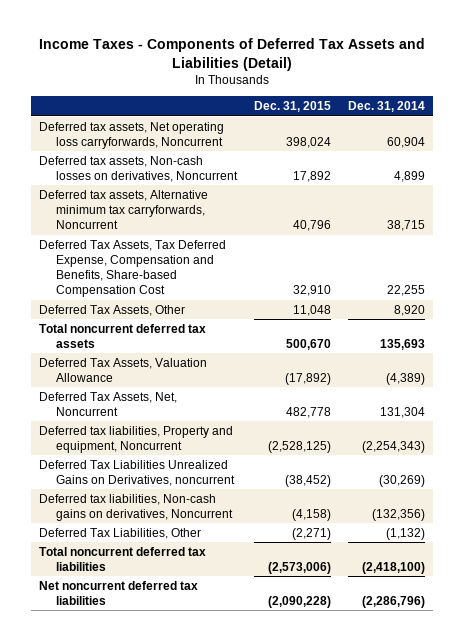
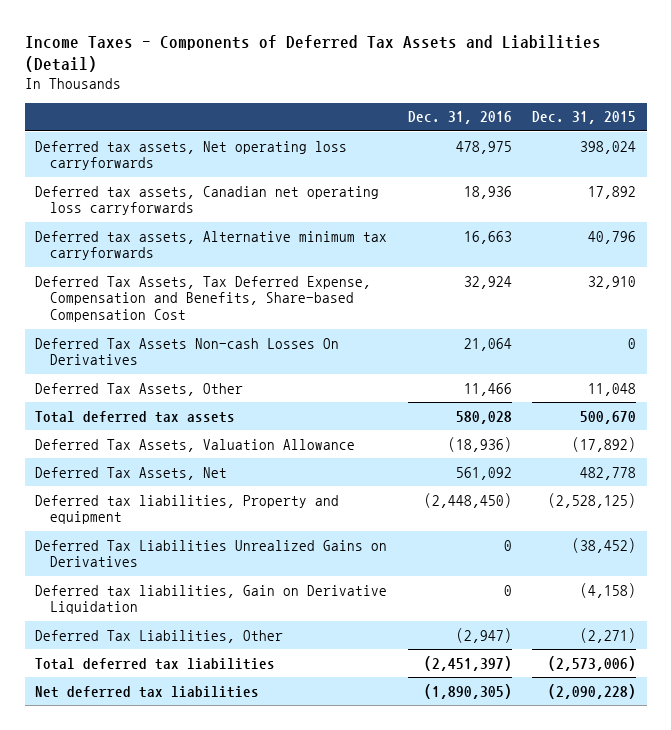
[347,101,425,113] Dec. 31, 2014 -> none
none -> [407,111,512,125] Dec. 31, 2016
[39,121,225,149] Deferred tax assets, Net operating loss carryforwards, Noncurrent -> [35,140,348,171] Deferred tax assets, Net operating loss carryforwards
[39,155,238,182] Deferred tax assets, Non-cash losses on derivatives, Noncurrent -> [35,185,380,216] Deferred tax assets, Canadian net operating loss carryforwards
[39,189,209,230] Deferred tax assets, Alternative minimum tax carryforwards, Noncurrent -> [35,230,388,261] Deferred tax assets, Alternative minimum tax carryforwards
none -> [35,337,340,366] Deferred Tax Assets Non-cash Losses On Derivatives
[39,323,207,348] Total noncurrent deferred tax assets -> [35,410,236,423] Total deferred tax assets
[39,391,178,416] Deferred Tax Assets, Net, Noncurrent -> [35,466,228,480] Deferred Tax Assets, Net
[39,425,234,453] Deferred tax liabilities, Property and equipment, Noncurrent -> [35,494,340,525] Deferred tax liabilities, Property and equipment
[39,459,235,486] Deferred Tax Liabilities Unrealized Gains on Derivatives, noncurrent -> [35,539,388,568] Deferred Tax Liabilities Unrealized Gains on Derivatives
[39,493,233,521] Deferred tax liabilities, Non-cash gains on derivatives, Noncurrent -> [35,584,388,615] Deferred tax liabilities, Gain on Derivative Liquidation
[39,546,207,571] Total noncurrent deferred tax liabilities -> [35,657,276,670] Total deferred tax liabilities
[39,580,199,605] Net noncurrent deferred tax liabilities -> [35,685,260,698] Net deferred tax liabilities

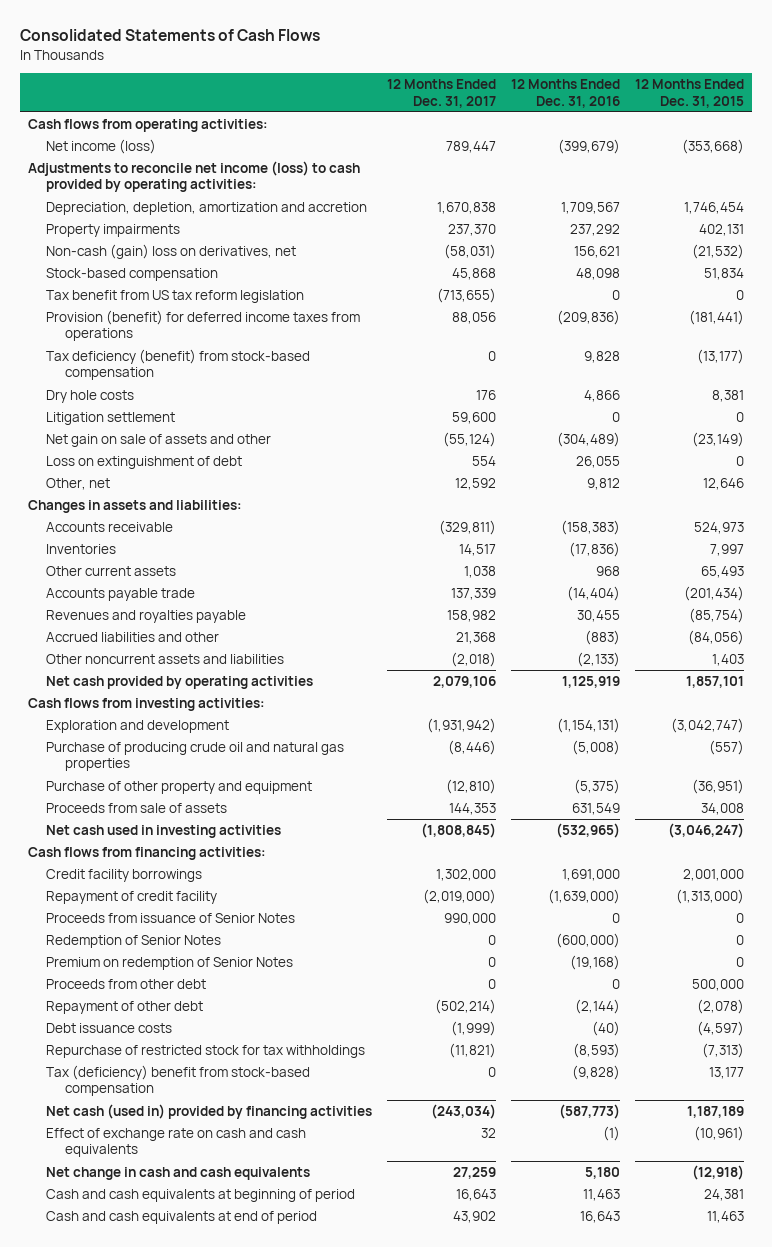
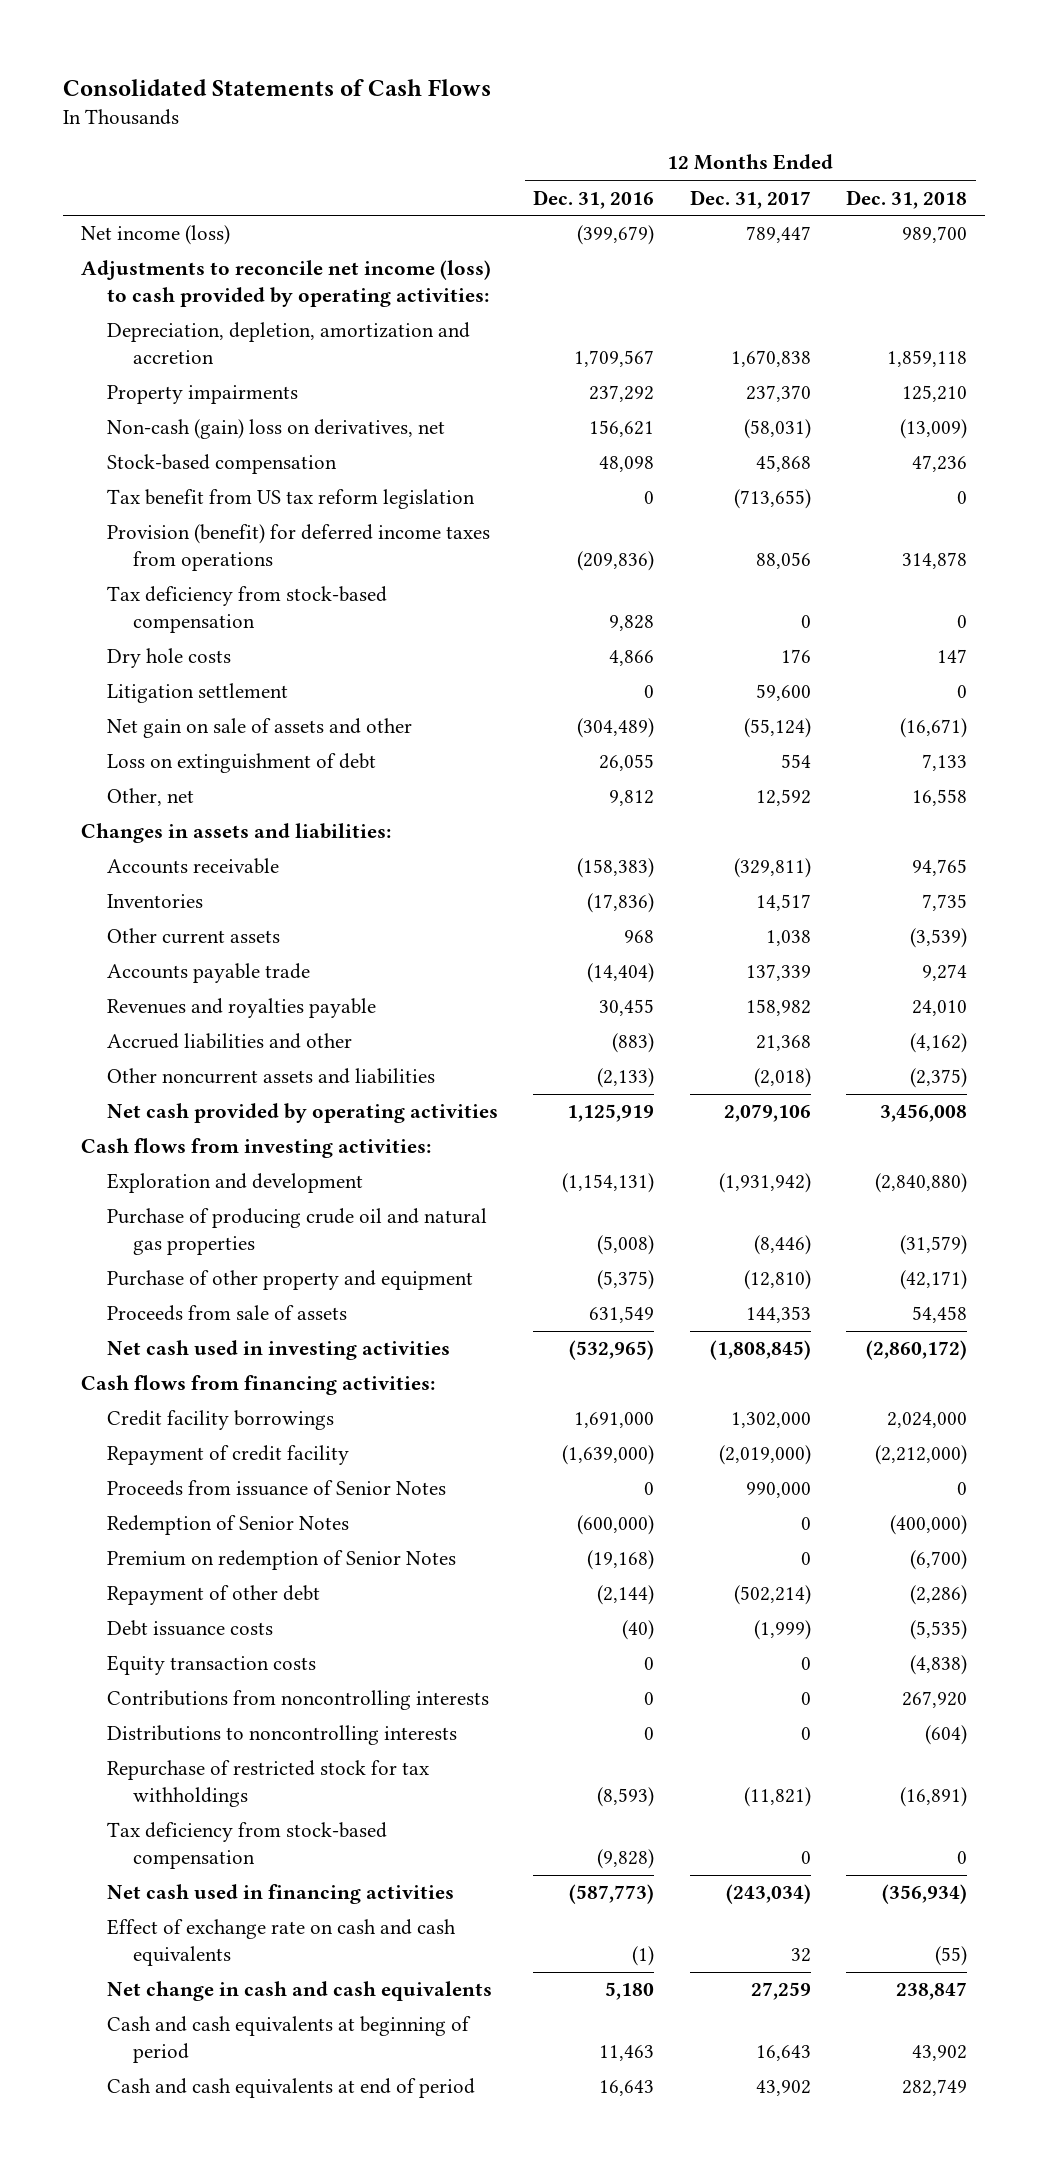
[635,79,745,108] 12 Months Ended Dec. 31, 2015 -> none
none -> [846,189,968,209] Dec. 31, 2018
[27,118,268,132] Cash flows from operating activities: -> none
[46,348,311,381] Tax deficiency (benefit) from stock-based compensation -> [107,586,388,633] Tax deficiency from stock-based compensation
[46,978,207,989] Proceeds from other debt -> none
none -> [107,1655,317,1676] Equity transaction costs
none -> [107,1690,490,1711] Contributions from noncontrolling interests
none -> [107,1725,458,1746] Distributions to noncontrolling interests
[46,1064,311,1097] Tax (deficiency) benefit from stock-based compensation -> [107,1822,388,1869] Tax deficiency from stock-based compensation
[46,1103,373,1119] Net cash (used in) provided by financing activities -> [107,1884,455,1905] Net cash used in financing activities

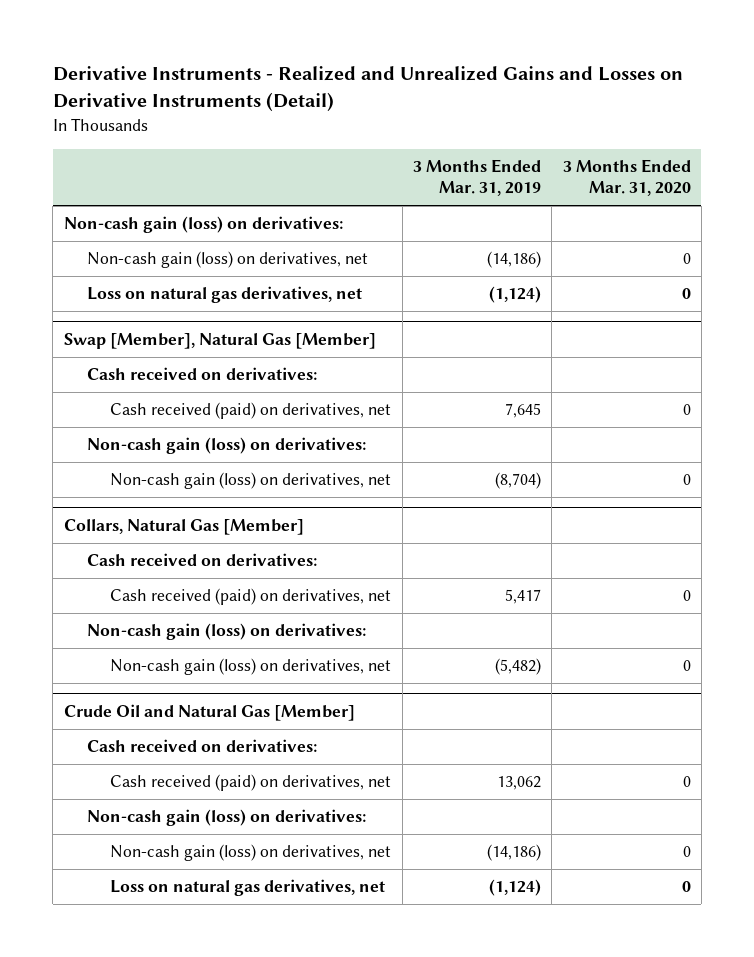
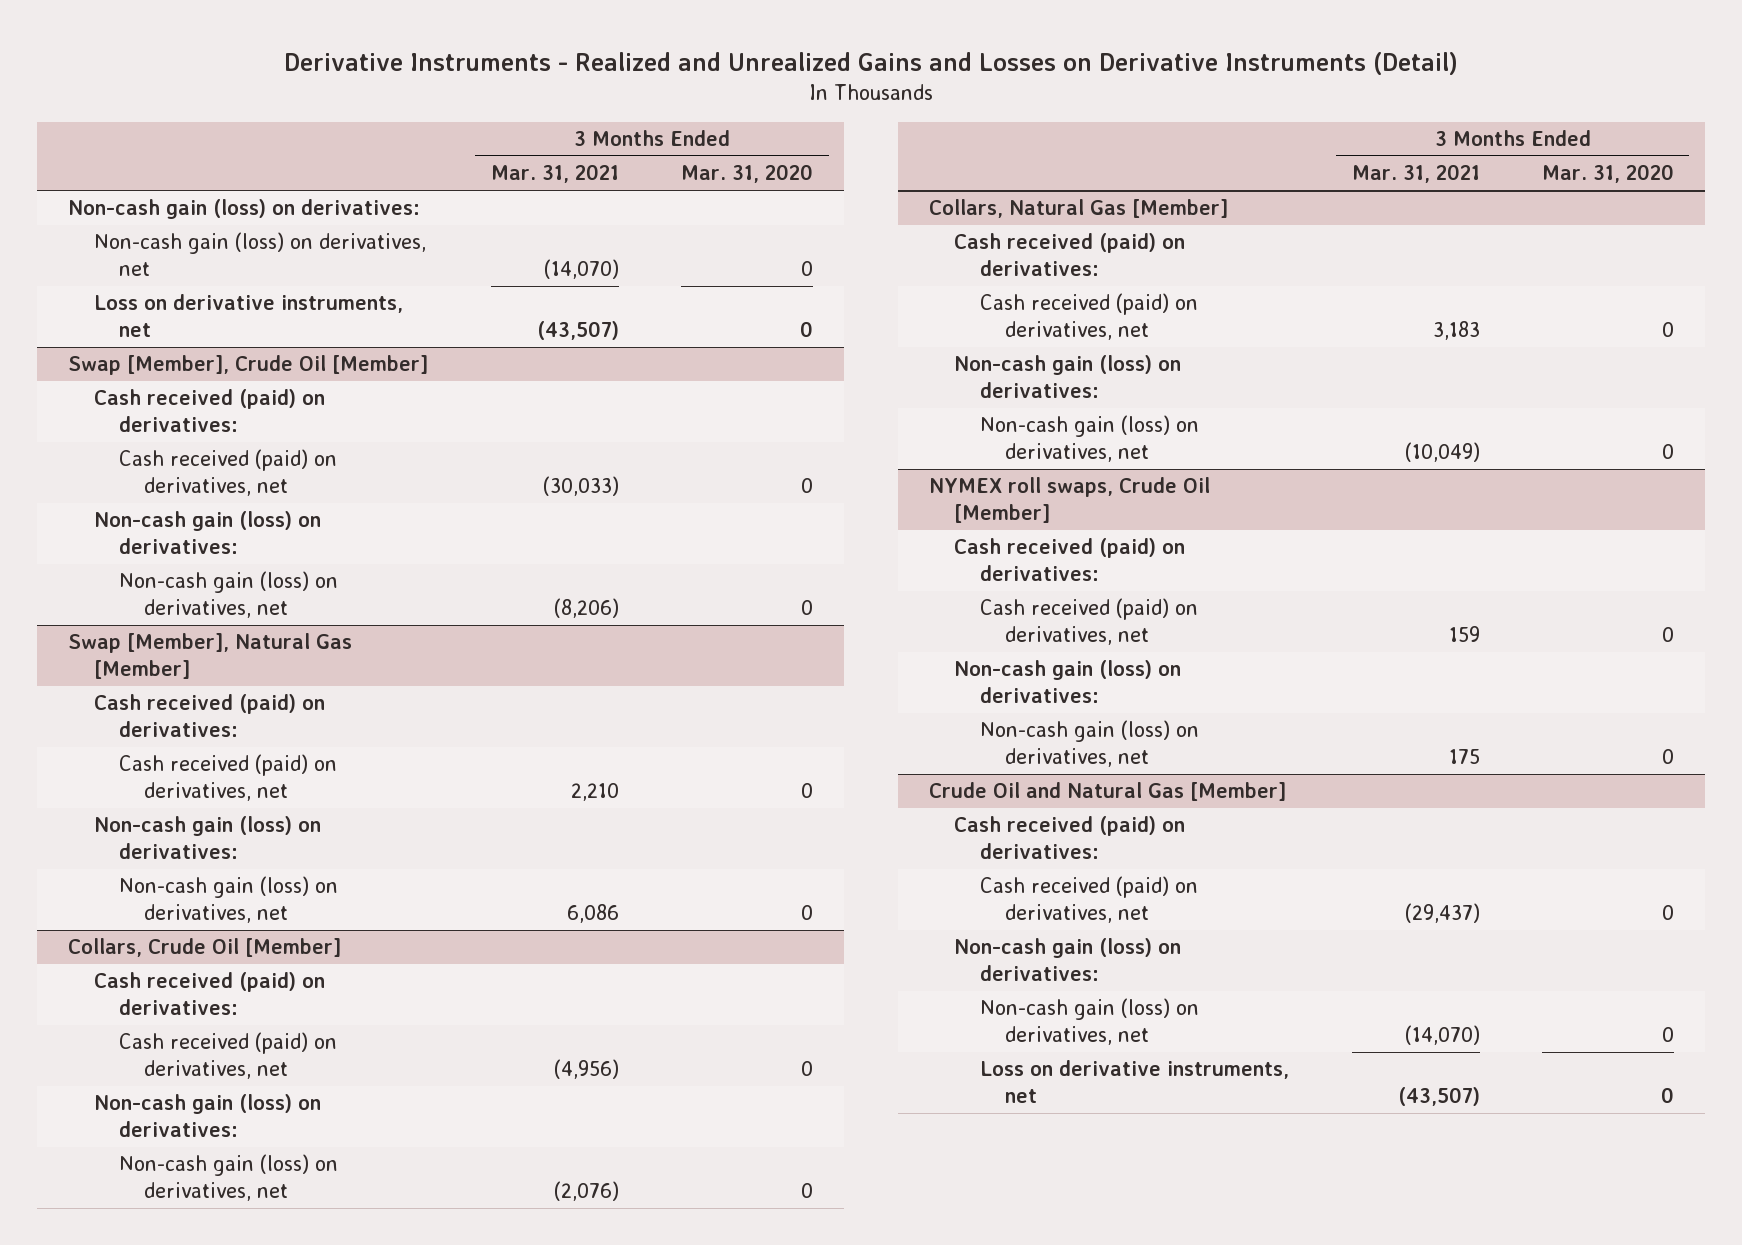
[413,158,542,197] 3 Months Ended Mar. 31, 2019 -> none
none -> [490,164,619,184] Mar. 31, 2021
[86,286,362,304] Loss on natural gas derivatives, net -> [93,294,403,337] Loss on derivative instruments, net
none -> [68,355,429,376] Swap [Member], Crude Oil [Member]
none -> [93,389,325,432] Cash received (paid) on derivatives:
none -> [118,449,337,496] Cash received (paid) on derivatives, net
none -> [93,511,321,554] Non-cash gain (loss) on derivatives:
none -> [118,571,338,618] Non-cash gain (loss) on derivatives, net
[86,367,317,381] Cash received on derivatives: -> [93,694,325,737] Cash received (paid) on derivatives:
none -> [68,938,342,958] Collars, Crude Oil [Member]
none -> [93,972,325,1015] Cash received (paid) on derivatives:
none -> [118,1032,337,1079] Cash received (paid) on derivatives, net
none -> [93,1094,321,1137] Non-cash gain (loss) on derivatives:
none -> [118,1154,338,1201] Non-cash gain (loss) on derivatives, net
[86,553,317,567] Cash received on derivatives: -> [954,233,1186,276] Cash received (paid) on derivatives:
none -> [929,477,1211,523] NYMEX roll swaps, Crude Oil [Member]
none -> [954,538,1186,581] Cash received (paid) on derivatives:
none -> [979,598,1198,645] Cash received (paid) on derivatives, net
none -> [954,660,1182,703] Non-cash gain (loss) on derivatives:
none -> [979,720,1199,767] Non-cash gain (loss) on derivatives, net
[86,739,317,753] Cash received on derivatives: -> [954,816,1186,859] Cash received (paid) on derivatives:
[110,879,386,897] Loss on natural gas derivatives, net -> [979,1060,1289,1103] Loss on derivative instruments, net

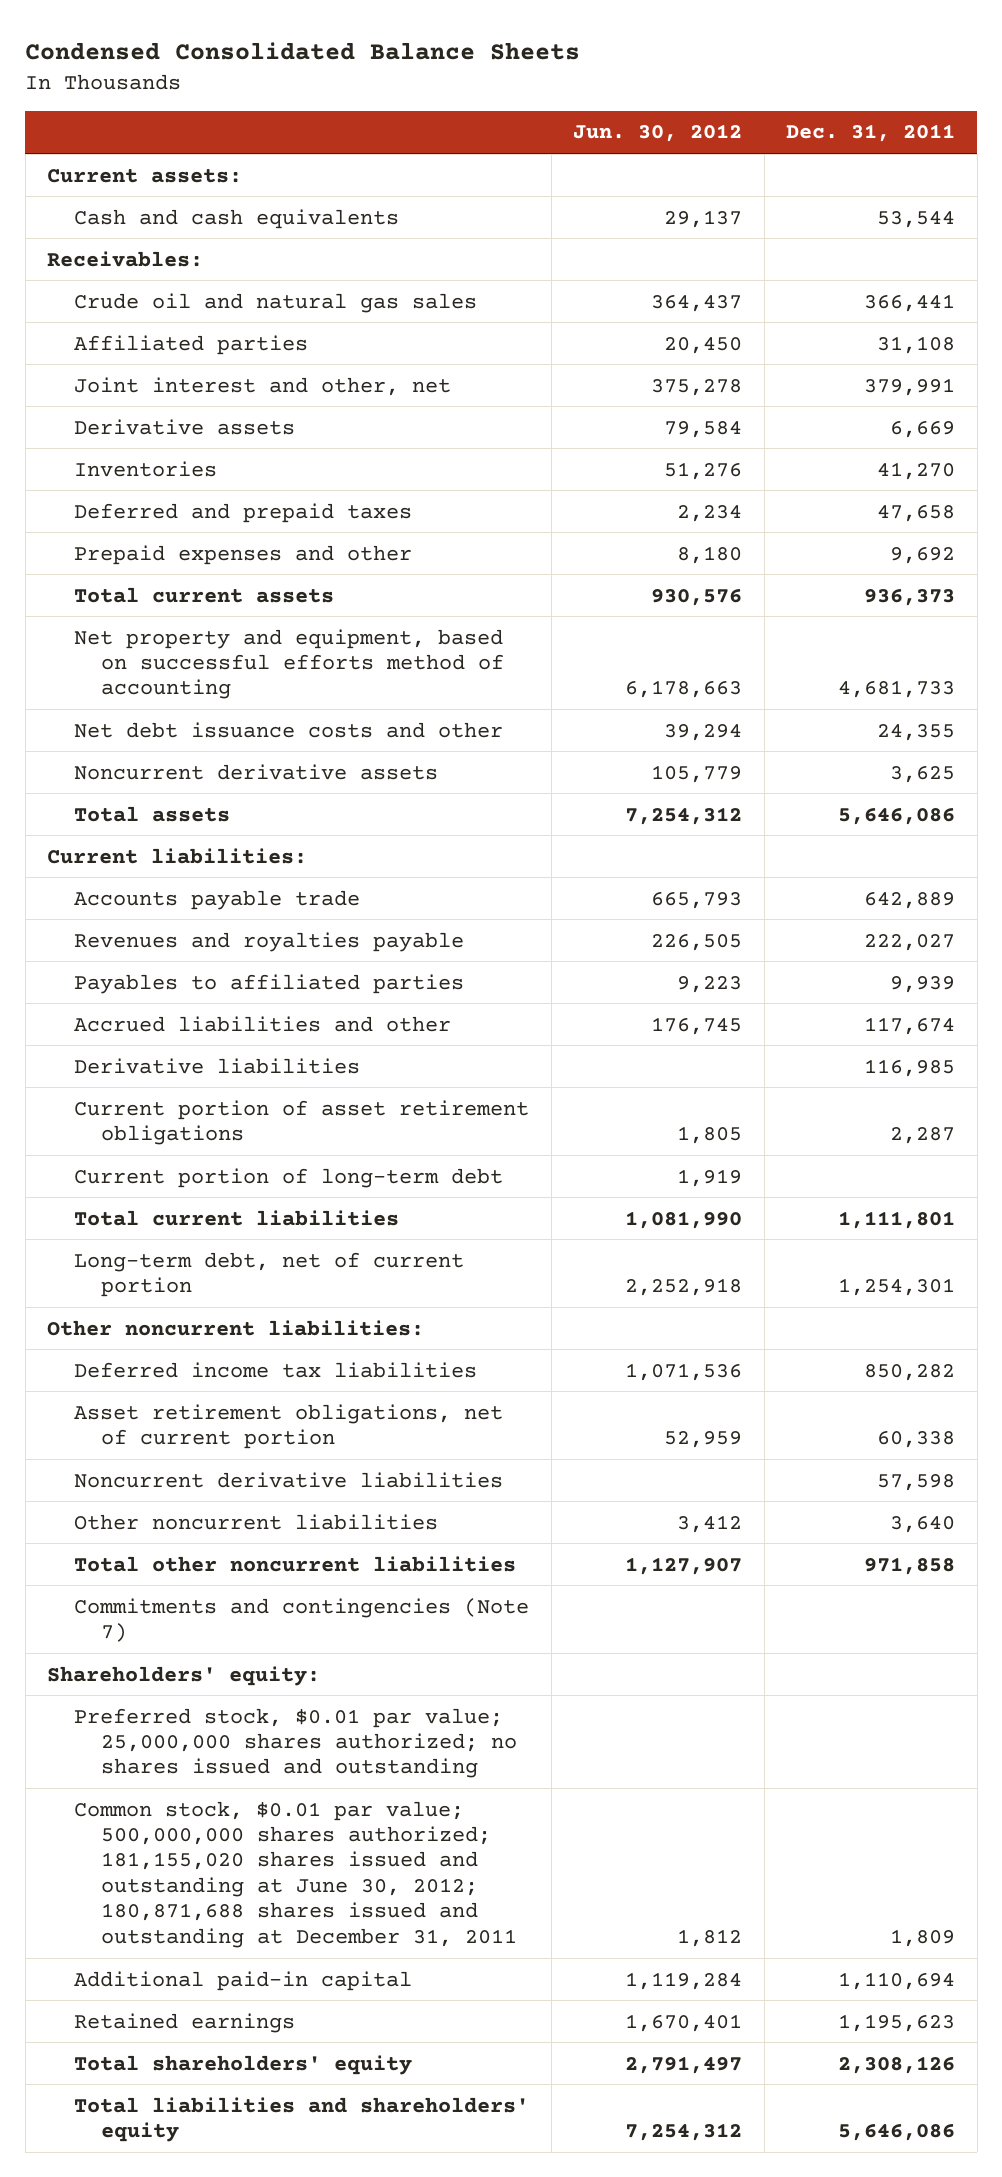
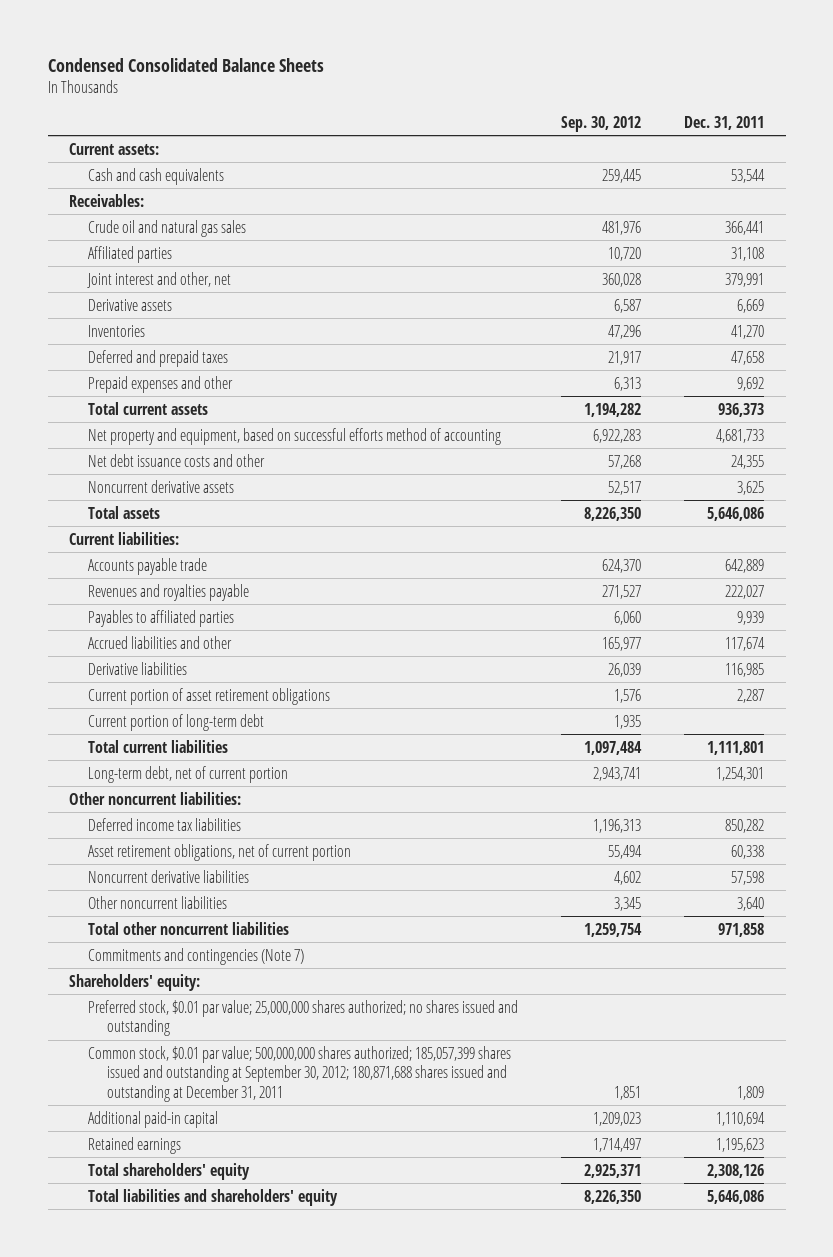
[573,124,743,143] Jun. 30, 2012 -> none
none -> [561,115,642,132] Sep. 30, 2012
[74,1800,517,1948] Common stock, $0.01 par value; 500,000,000 shares authorized; 181,155,020 shares issued and outstanding at June 30, 2012; 180,871,688 shares issued and outstanding at December 31, 2011 -> [88,1045,512,1102] Common stock, $0.01 par value; 500,000,000 shares authorized; 185,057,399 shares issued and outstanding at September 30, 2012; 180,871,688 shares issued and outstanding at December 31, 2011

